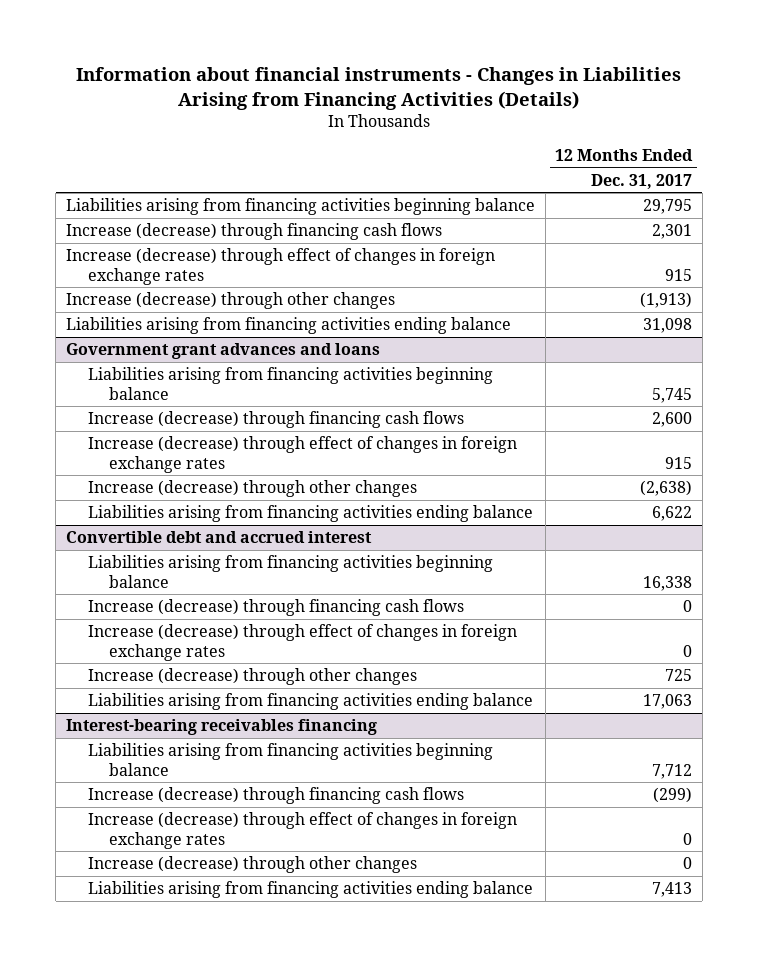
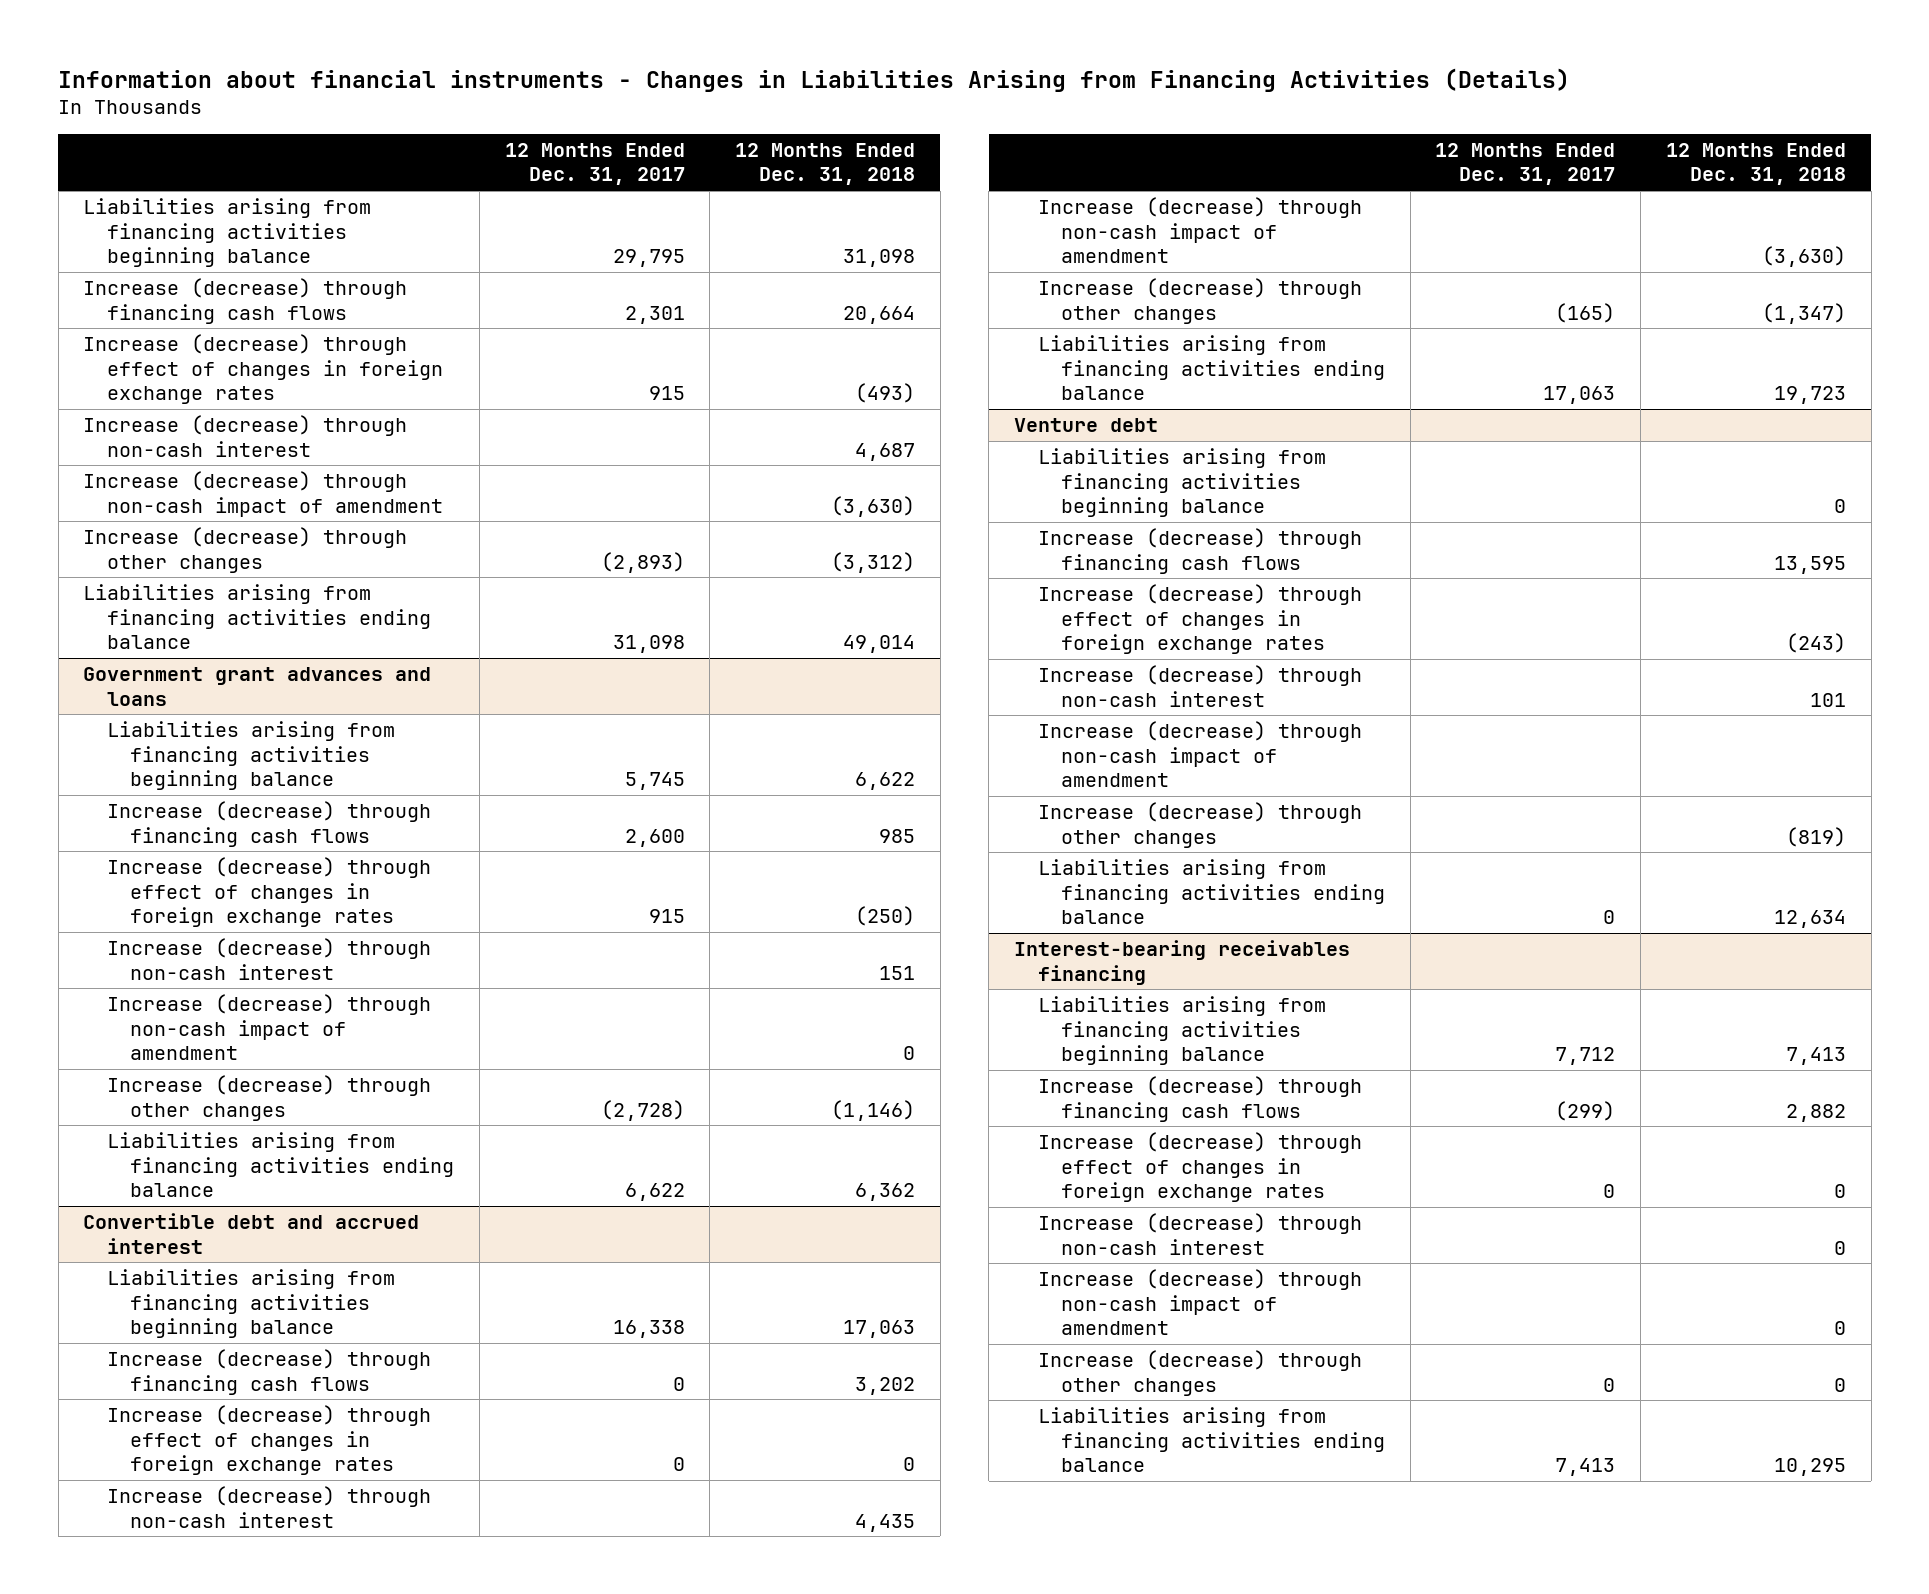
none -> [735,142,916,186] 12 Months Ended Dec. 31, 2018
none -> [83,415,408,457] Increase (decrease) through non-cash interest
none -> [83,471,443,517] Increase (decrease) through non-cash impact of amendment
[640,292,693,309] (1,913) -> [600,551,685,573] (2,893)
none -> [106,938,431,980] Increase (decrease) through non-cash interest
none -> [106,994,431,1060] Increase (decrease) through non-cash impact of amendment
[640,480,693,497] (2,638) -> [600,1099,685,1121] (2,728)
none -> [106,1486,431,1528] Increase (decrease) through non-cash interest
none -> [1037,197,1362,263] Increase (decrease) through non-cash impact of amendment
[665,669,693,682] 725 -> [1555,302,1616,323] (165)
none -> [1014,418,1159,433] Venture debt
none -> [1037,448,1326,517] Liabilities arising from financing activities beginning balance
none -> [1037,528,1362,574] Increase (decrease) through financing cash flows
none -> [1037,584,1362,654] Increase (decrease) through effect of changes in foreign exchange rates
none -> [1037,665,1362,707] Increase (decrease) through non-cash interest
none -> [1037,721,1362,787] Increase (decrease) through non-cash impact of amendment
none -> [1037,802,1362,848] Increase (decrease) through other changes
none -> [1037,859,1385,924] Liabilities arising from financing activities ending balance
none -> [1037,1213,1362,1255] Increase (decrease) through non-cash interest
none -> [1037,1269,1362,1335] Increase (decrease) through non-cash impact of amendment

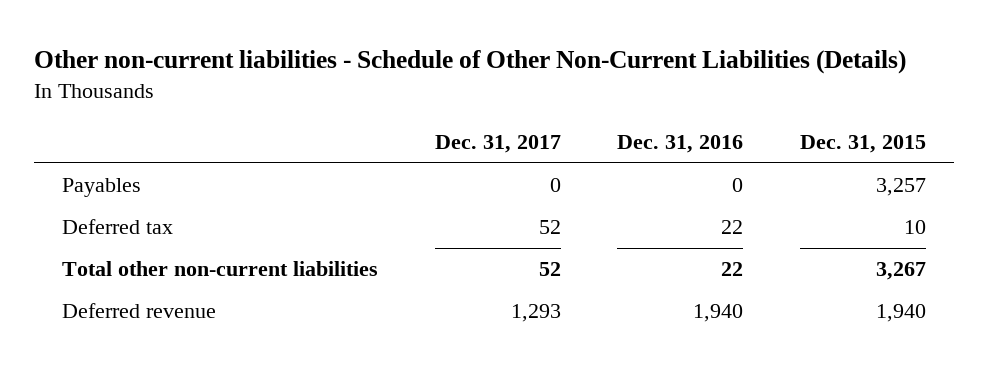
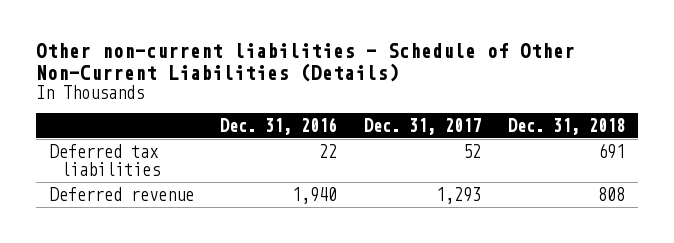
[799,134,926,153] Dec. 31, 2015 -> none
none -> [507,117,625,135] Dec. 31, 2018
[62,178,142,198] Payables -> none
[62,261,379,277] Total other non-current liabilities -> none
[62,219,174,235] Deferred tax -> [49,143,160,177] Deferred tax liabilities

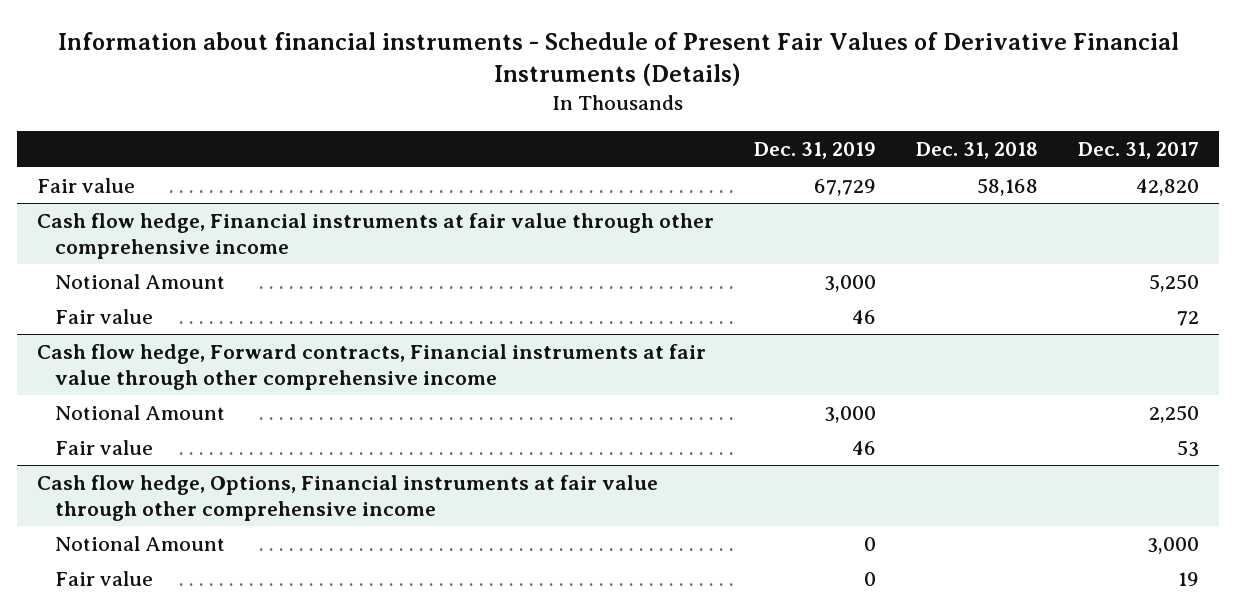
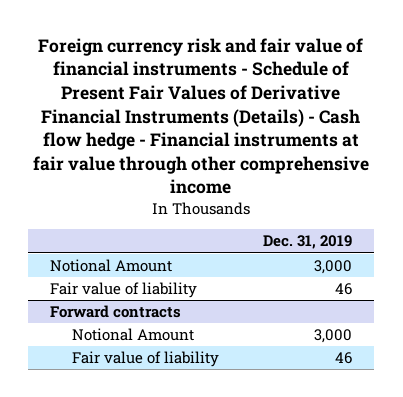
[58,31,1180,87] Information about financial instruments - Schedule of Present Fair Values of Derivative Financial Instruments (Details) -> [33,37,370,195] Foreign currency risk and fair value of financial instruments - Schedule of Present Fair Values of Derivative Financial Instruments (Details) - Cash flow hedge - Financial instruments at fair value through other comprehensive income
[916,142,1039,160] Dec. 31, 2018 -> none
[1078,142,1200,160] Dec. 31, 2017 -> none
[37,177,136,193] Fair value -> none
[37,212,715,259] Cash flow hedge, Financial instruments at fair value through other comprehensive income -> none
[37,343,707,390] Cash flow hedge, Forward contracts, Financial instruments at fair value through other comprehensive income -> none
[54,308,153,324] Fair value -> [50,282,198,299] Fair value of liability
none -> [50,305,182,319] Forward contracts
[37,474,659,521] Cash flow hedge, Options, Financial instruments at fair value through other comprehensive income -> none
[54,535,225,551] Notional Amount -> none
[54,570,153,586] Fair value -> none
[54,439,153,455] Fair value -> [72,351,220,368] Fair value of liability

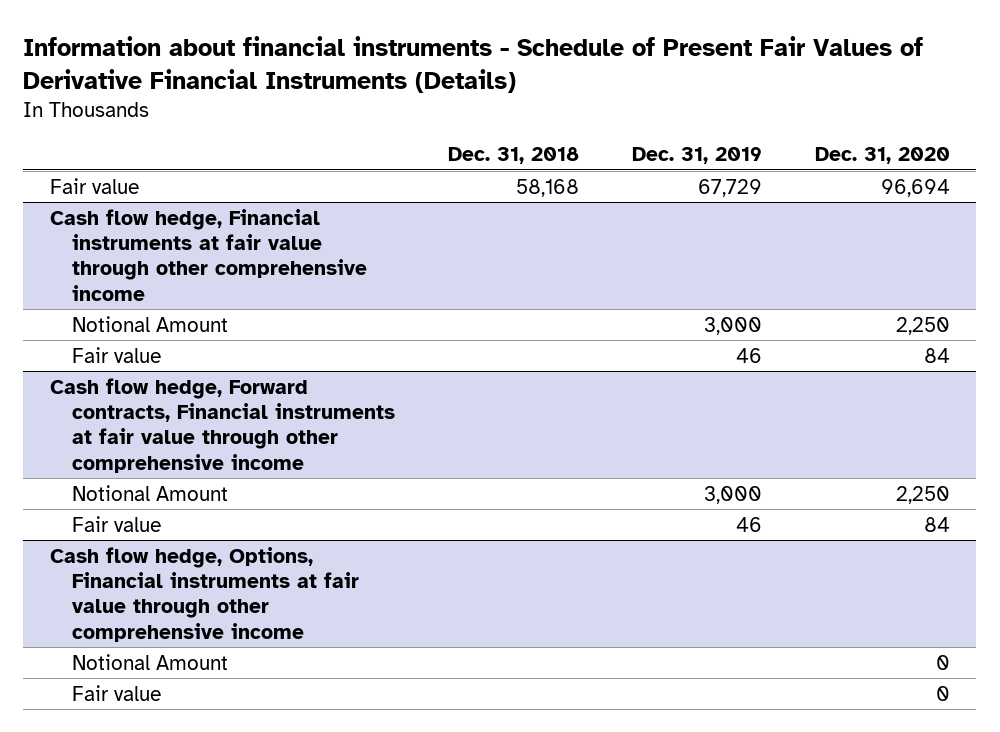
[33,37,370,195] Foreign currency risk and fair value of financial instruments - Schedule of Present Fair Values of Derivative Financial Instruments (Details) - Cash flow hedge - Financial instruments at fair value through other comprehensive income -> [23,36,924,93] Information about financial instruments - Schedule of Present Fair Values of Derivative Financial Instruments (Details)
none -> [447,147,579,165] Dec. 31, 2018
none -> [814,147,950,165] Dec. 31, 2020
none -> [50,177,140,194] Fair value
none -> [50,208,367,301] Cash flow hedge, Financial instruments at fair value through other comprehensive income
[50,305,182,319] Forward contracts -> none
[50,282,198,299] Fair value of liability -> [71,346,161,363] Fair value
none -> [50,377,395,473] Cash flow hedge, Forward contracts, Financial instruments at fair value through other comprehensive income
[72,351,220,368] Fair value of liability -> [71,515,161,532] Fair value
none -> [50,546,359,642] Cash flow hedge, Options, Financial instruments at fair value through other comprehensive income
none -> [71,653,228,670] Notional Amount
none -> [71,684,161,701] Fair value

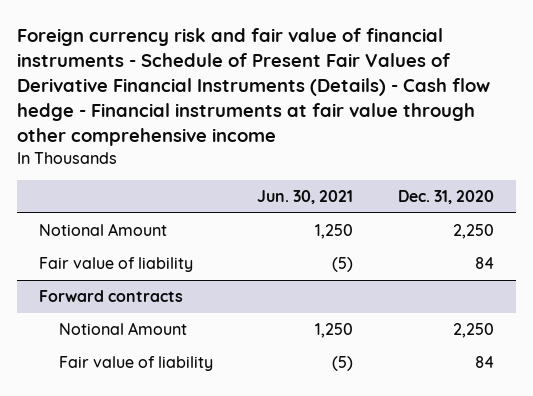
[23,36,924,93] Information about financial instruments - Schedule of Present Fair Values of Derivative Financial Instruments (Details) -> [16,27,490,147] Foreign currency risk and fair value of financial instruments - Schedule of Present Fair Values of Derivative Financial Instruments (Details) - Cash flow hedge - Financial instruments at fair value through other comprehensive income
[447,147,579,165] Dec. 31, 2018 -> none
[631,147,762,165] Dec. 31, 2019 -> none
none -> [257,190,354,205] Jun. 30, 2021
[50,177,140,194] Fair value -> none
[50,208,367,301] Cash flow hedge, Financial instruments at fair value through other comprehensive income -> none
[50,377,395,473] Cash flow hedge, Forward contracts, Financial instruments at fair value through other comprehensive income -> none
[71,346,161,363] Fair value -> [39,257,194,273] Fair value of liability
none -> [39,290,184,303] Forward contracts
[50,546,359,642] Cash flow hedge, Options, Financial instruments at fair value through other comprehensive income -> none
[71,653,228,670] Notional Amount -> none
[71,684,161,701] Fair value -> none
[71,515,161,532] Fair value -> [58,356,213,372] Fair value of liability

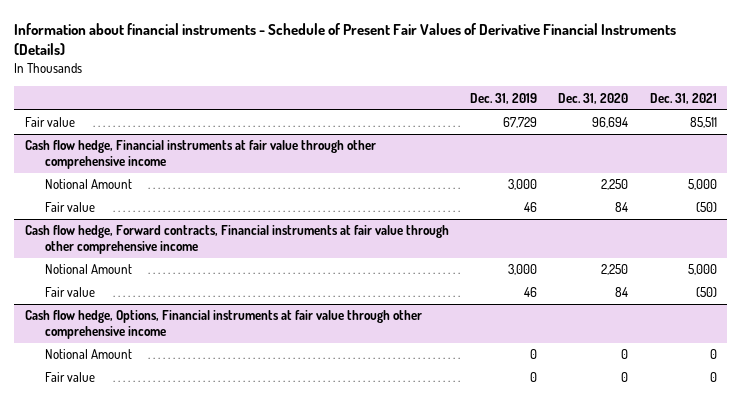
[16,27,490,147] Foreign currency risk and fair value of financial instruments - Schedule of Present Fair Values of Derivative Financial Instruments (Details) - Cash flow hedge - Financial instruments at fair value through other comprehensive income -> [14,22,677,56] Information about financial instruments - Schedule of Present Fair Values of Derivative Financial Instruments (Details)
[257,190,354,205] Jun. 30, 2021 -> none
none -> [470,92,538,104] Dec. 31, 2019
none -> [649,92,717,104] Dec. 31, 2021
none -> [24,117,75,128] Fair value
none -> [24,140,376,169] Cash flow hedge, Financial instruments at fair value through other comprehensive income
[39,290,184,303] Forward contracts -> none
[39,257,194,273] Fair value of liability -> [44,202,95,213] Fair value
none -> [24,225,449,254] Cash flow hedge, Forward contracts, Financial instruments at fair value through other comprehensive income
[58,356,213,372] Fair value of liability -> [44,287,95,298] Fair value
none -> [24,310,422,339] Cash flow hedge, Options, Financial instruments at fair value through other comprehensive income
none -> [44,349,132,360] Notional Amount
none -> [44,372,95,383] Fair value

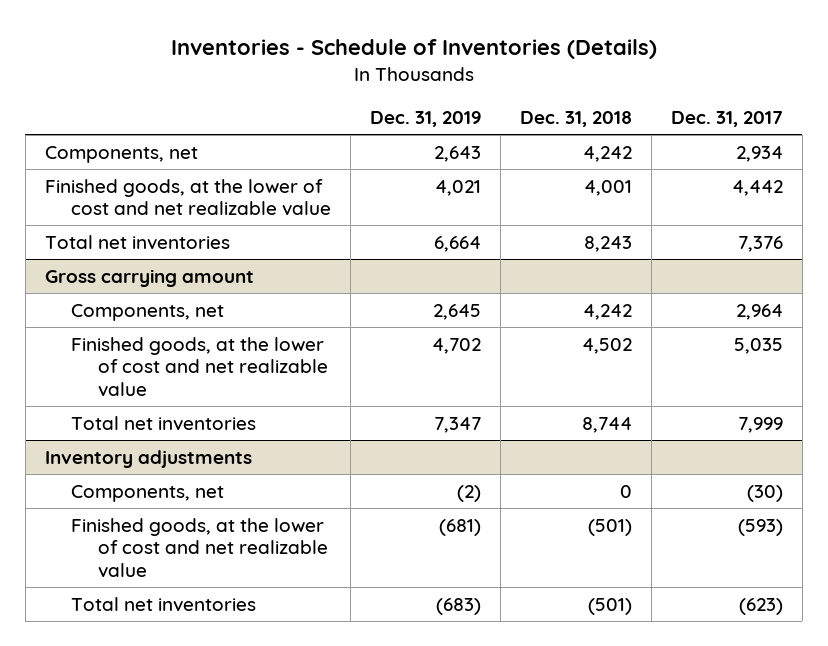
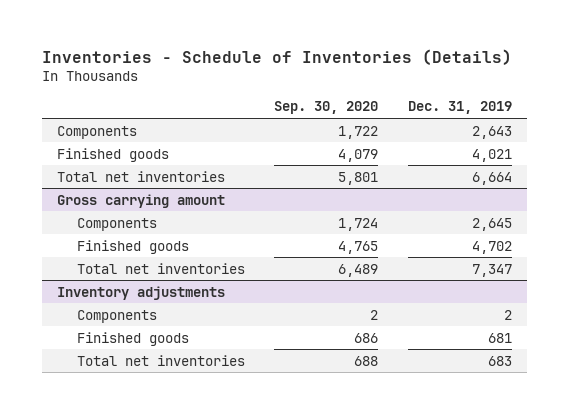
[520,111,633,128] Dec. 31, 2018 -> none
[670,111,783,128] Dec. 31, 2017 -> none
none -> [274,101,379,115] Sep. 30, 2020
[44,145,198,163] Components, net -> [57,125,138,139] Components
[44,178,332,217] Finished goods, at the lower of cost and net realizable value -> [57,147,170,162] Finished goods
[71,303,225,321] Components, net -> [76,217,157,231] Components
[71,336,329,397] Finished goods, at the lower of cost and net realizable value -> [76,239,189,254] Finished goods
[71,517,329,578] Finished goods, at the lower of cost and net realizable value -> none
[71,484,225,502] Components, net -> [76,309,157,323] Components
[457,484,482,502] (2) -> [504,309,513,320] 2
none -> [76,331,189,346] Finished goods
[436,597,482,615] (683) -> [488,355,513,366] 683

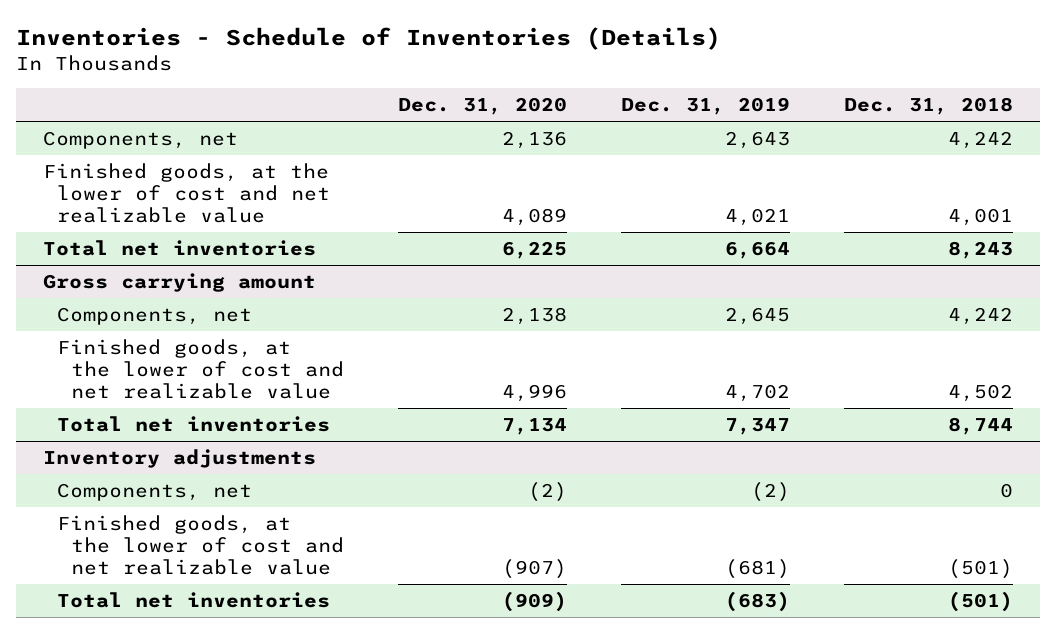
[274,101,379,115] Sep. 30, 2020 -> none
none -> [398,97,568,116] Dec. 31, 2020
none -> [844,97,1014,116] Dec. 31, 2018
[57,125,138,139] Components -> [43,131,239,150] Components, net
[57,147,170,162] Finished goods -> [43,163,331,223] Finished goods, at the lower of cost and net realizable value
[76,217,157,231] Components -> [57,307,253,326] Components, net
[76,239,189,254] Finished goods -> [57,339,345,399] Finished goods, at the lower of cost and net realizable value
[76,331,189,346] Finished goods -> none
[76,309,157,323] Components -> [57,483,253,502] Components, net
[504,309,513,320] 2 -> [751,482,791,503] (2)
none -> [57,515,345,575] Finished goods, at the lower of cost and net realizable value
[488,355,513,366] 683 -> [725,591,791,613] (683)

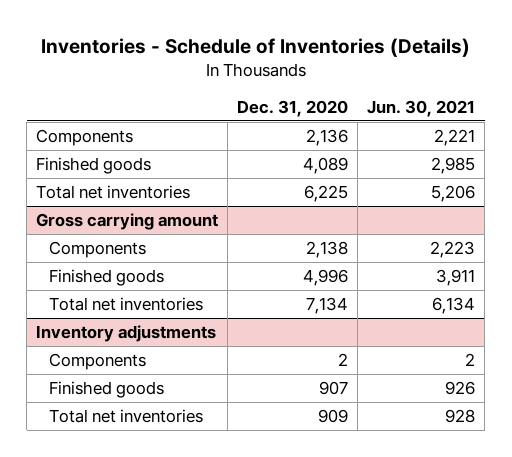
[621,97,791,116] Dec. 31, 2019 -> none
[844,97,1014,116] Dec. 31, 2018 -> none
none -> [367,99,476,117] Jun. 30, 2021
[43,131,239,150] Components, net -> [36,129,134,147] Components
[43,163,331,223] Finished goods, at the lower of cost and net realizable value -> [36,157,152,175] Finished goods
[57,307,253,326] Components, net -> [48,241,146,259] Components
[57,339,345,399] Finished goods, at the lower of cost and net realizable value -> [48,269,164,287] Finished goods
[57,515,345,575] Finished goods, at the lower of cost and net realizable value -> none
[57,483,253,502] Components, net -> [48,353,146,371] Components
[528,482,568,503] (2) -> [338,353,349,367] 2
none -> [48,381,164,399] Finished goods
[502,591,568,613] (909) -> [318,409,349,424] 909

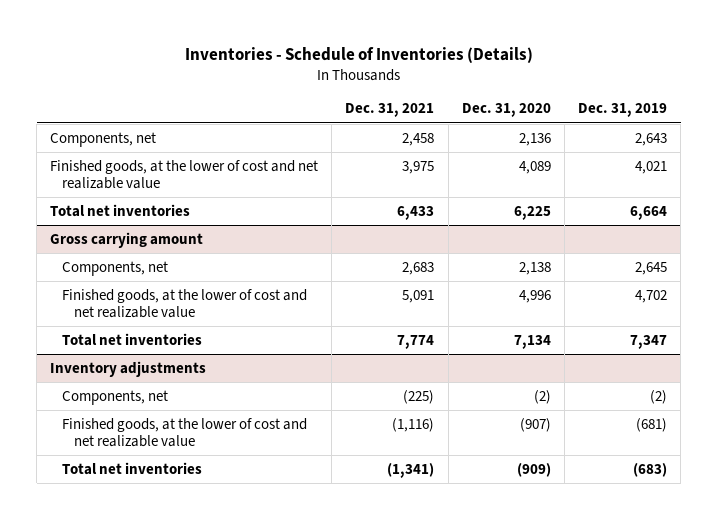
[367,99,476,117] Jun. 30, 2021 -> none
none -> [345,103,435,118] Dec. 31, 2021
none -> [577,103,667,118] Dec. 31, 2019
[36,129,134,147] Components -> [50,131,157,147] Components, net
[36,157,152,175] Finished goods -> [50,159,319,190] Finished goods, at the lower of cost and net realizable value
[48,241,146,259] Components -> [62,260,169,276] Components, net
[48,269,164,287] Finished goods -> [62,288,308,319] Finished goods, at the lower of cost and net realizable value
[48,381,164,399] Finished goods -> none
[48,353,146,371] Components -> [62,389,169,405] Components, net
[338,353,349,367] 2 -> [533,389,551,404] (2)
none -> [62,417,308,448] Finished goods, at the lower of cost and net realizable value
[318,409,349,424] 909 -> [516,462,551,477] (909)

